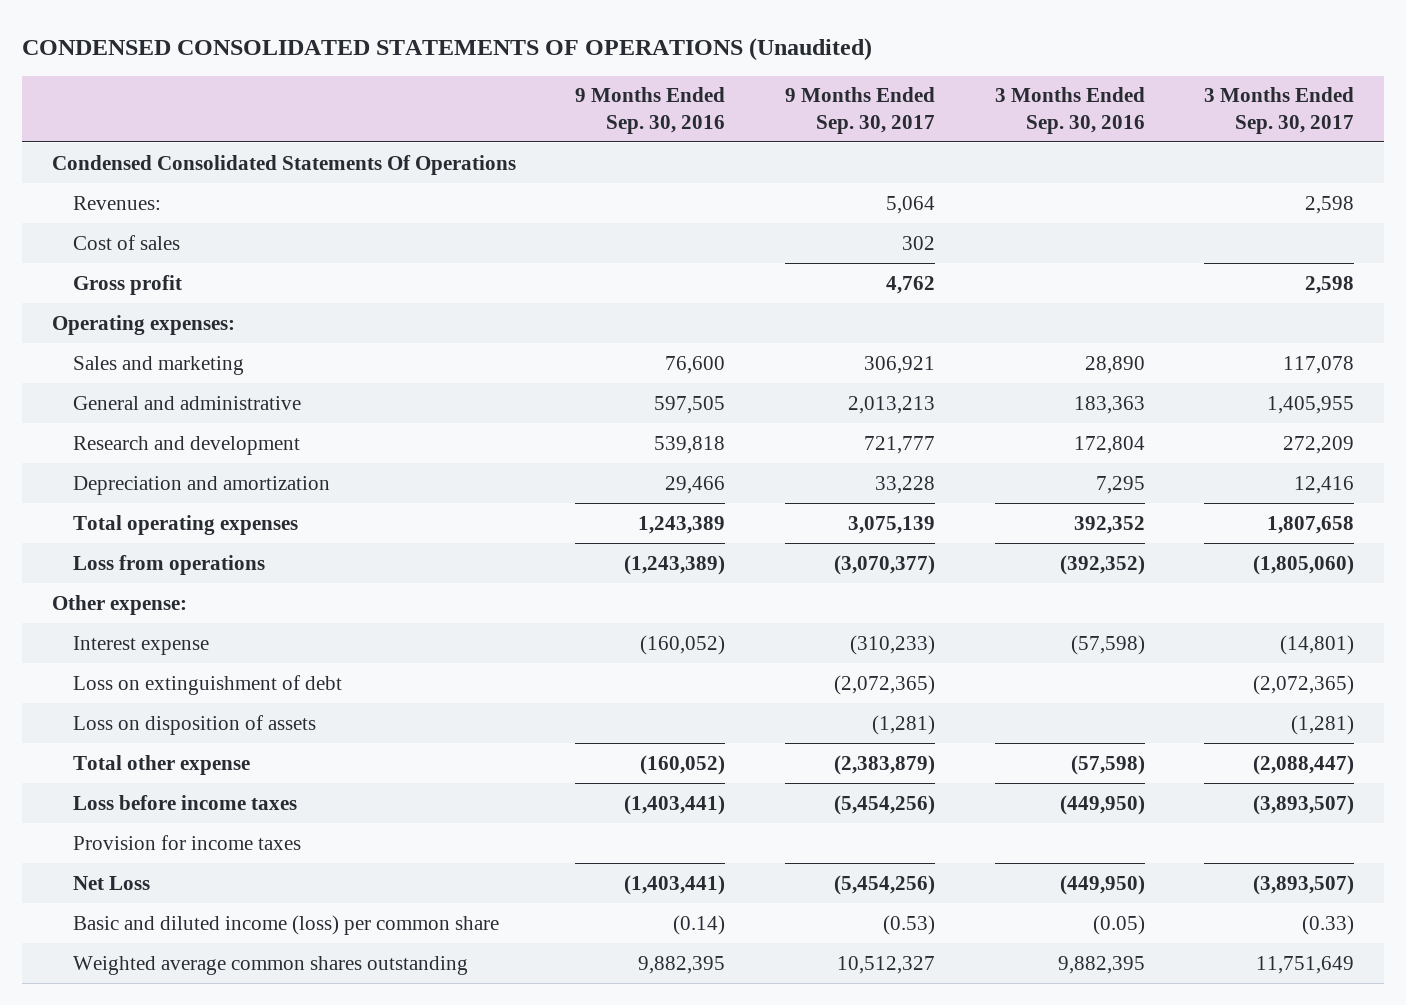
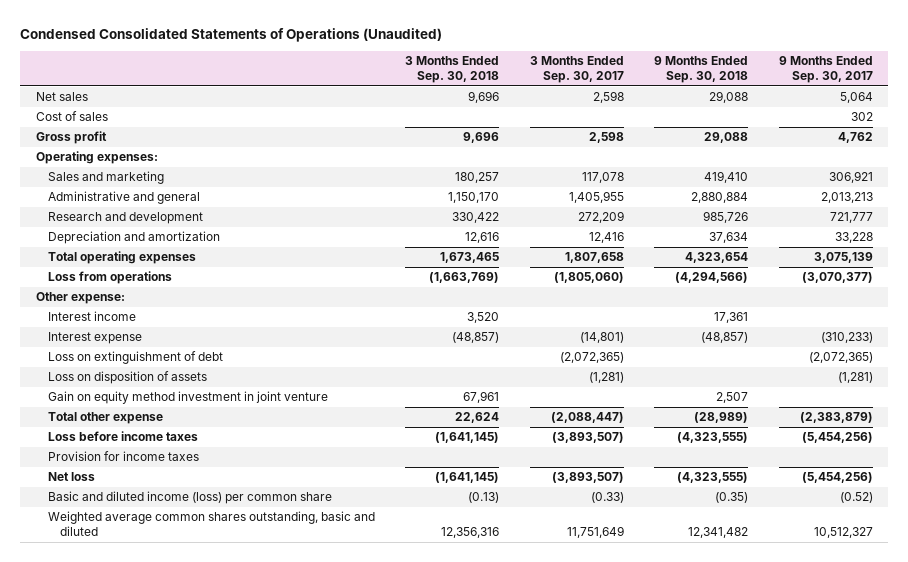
[21,37,872,61] CONDENSED CONSOLIDATED STATEMENTS OF OPERATIONS (Unaudited) -> [20,27,443,42] Condensed Consolidated Statements of Operations (Unaudited)
[575,87,726,134] 9 Months Ended Sep. 30, 2016 -> none
[994,87,1145,134] 3 Months Ended Sep. 30, 2016 -> none
none -> [405,55,500,83] 3 Months Ended Sep. 30, 2018
none -> [654,55,749,83] 9 Months Ended Sep. 30, 2018
[51,154,516,175] Condensed Consolidated Statements Of Operations -> none
[73,195,162,210] Revenues: -> [35,92,88,102] Net sales
[73,395,302,410] General and administrative -> [47,191,200,205] Administrative and general
none -> [47,311,136,322] Interest income
none -> [47,391,328,405] Gain on equity method investment in joint venture
[73,875,151,890] Net Loss -> [47,472,95,482] Net loss
[883,914,936,935] (0.53) -> [839,492,873,504] (0.52)
[73,955,469,975] Weighted average common shares outstanding -> [47,511,375,537] Weighted average common shares outstanding, basic and diluted

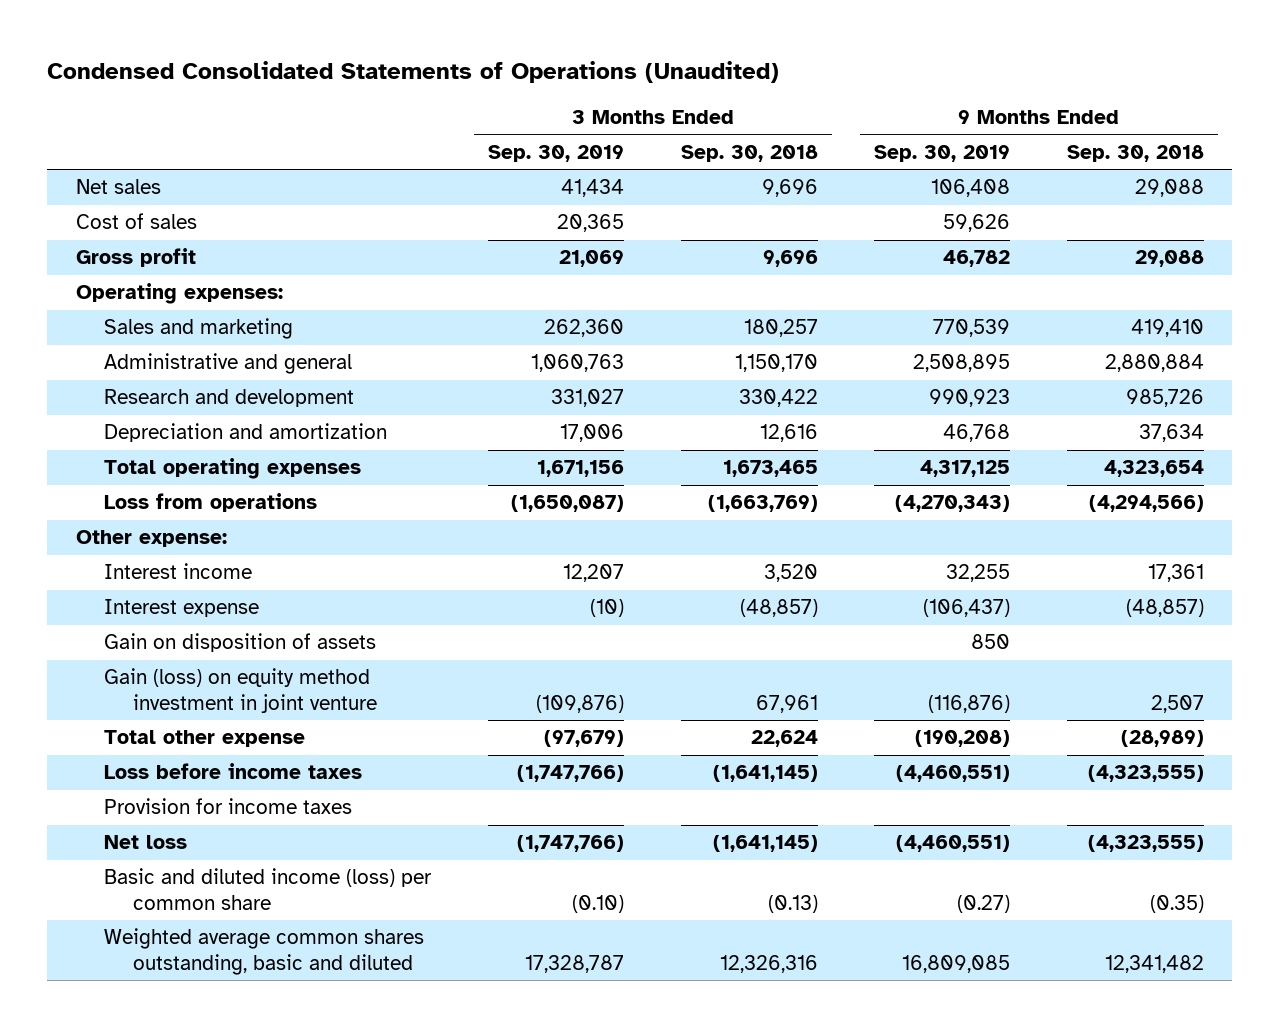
[529,55,624,83] 3 Months Ended Sep. 30, 2017 -> none
[778,55,873,83] 9 Months Ended Sep. 30, 2017 -> none
none -> [488,144,625,162] Sep. 30, 2019
none -> [874,144,1011,162] Sep. 30, 2019
[47,351,223,365] Loss on extinguishment of debt -> none
[47,371,207,385] Loss on disposition of assets -> [104,633,377,653] Gain on disposition of assets
[47,391,328,405] Gain on equity method investment in joint venture -> [104,668,378,713] Gain (loss) on equity method investment in joint venture
[441,527,500,539] 12,356,316 -> [719,954,818,973] 12,326,316

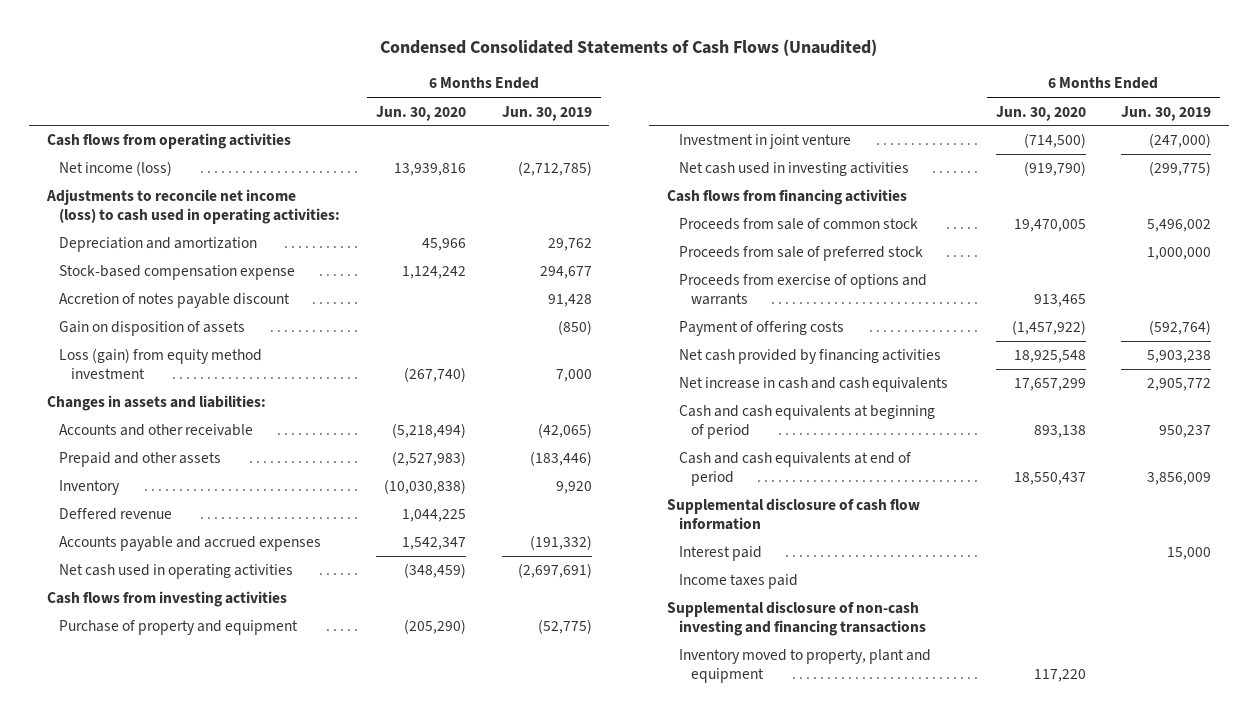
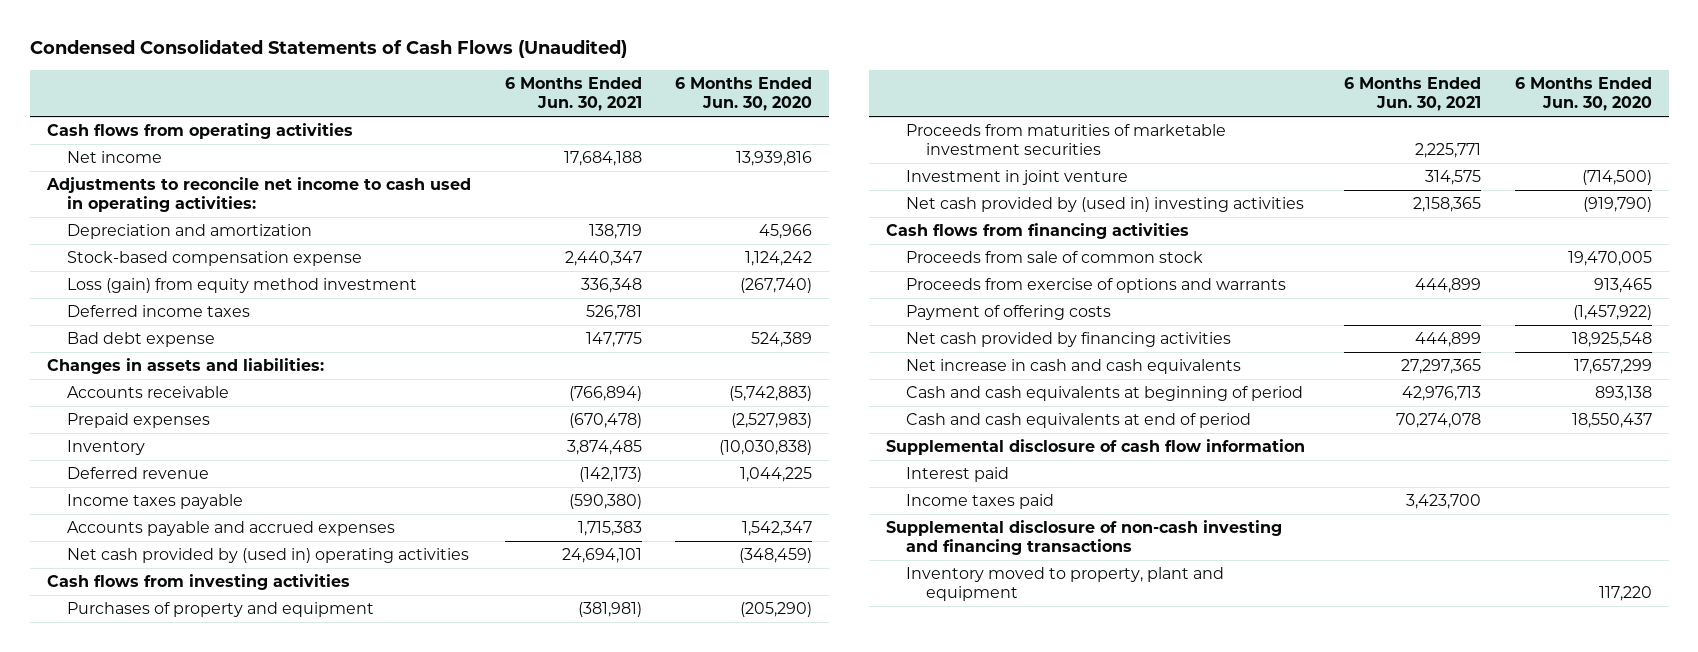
[501,105,592,121] Jun. 30, 2019 -> none
none -> [504,77,642,112] 6 Months Ended Jun. 30, 2021
[59,161,173,177] Net income (loss) -> [66,151,162,164] Net income
[45,189,341,225] Adjustments to reconcile net income (loss) to cash used in operating activities: -> [45,177,471,213] Adjustments to reconcile net income to cash used in operating activities:
[59,293,291,309] Accretion of notes payable discount -> none
[59,321,246,337] Gain on disposition of assets -> none
none -> [66,305,250,318] Deferred income taxes
none -> [66,332,215,348] Bad debt expense
[59,424,254,437] Accounts and other receivable -> [66,386,229,399] Accounts receivable
[391,423,466,439] (5,218,494) -> [729,386,813,402] (5,742,883)
[59,452,222,468] Prepaid and other assets -> [66,413,210,429] Prepaid expenses
[59,508,173,521] Deffered revenue -> [66,467,209,480] Deferred revenue
none -> [66,494,243,510] Income taxes payable
[59,564,294,580] Net cash used in operating activities -> [66,548,469,564] Net cash provided by (used in) operating activities
[59,620,299,636] Purchase of property and equipment -> [66,602,374,618] Purchases of property and equipment
none -> [905,124,1226,156] Proceeds from maturities of marketable investment securities
[678,162,909,177] Net cash used in investing activities -> [905,197,1304,213] Net cash provided by (used in) investing activities
[678,246,923,262] Proceeds from sale of preferred stock -> none

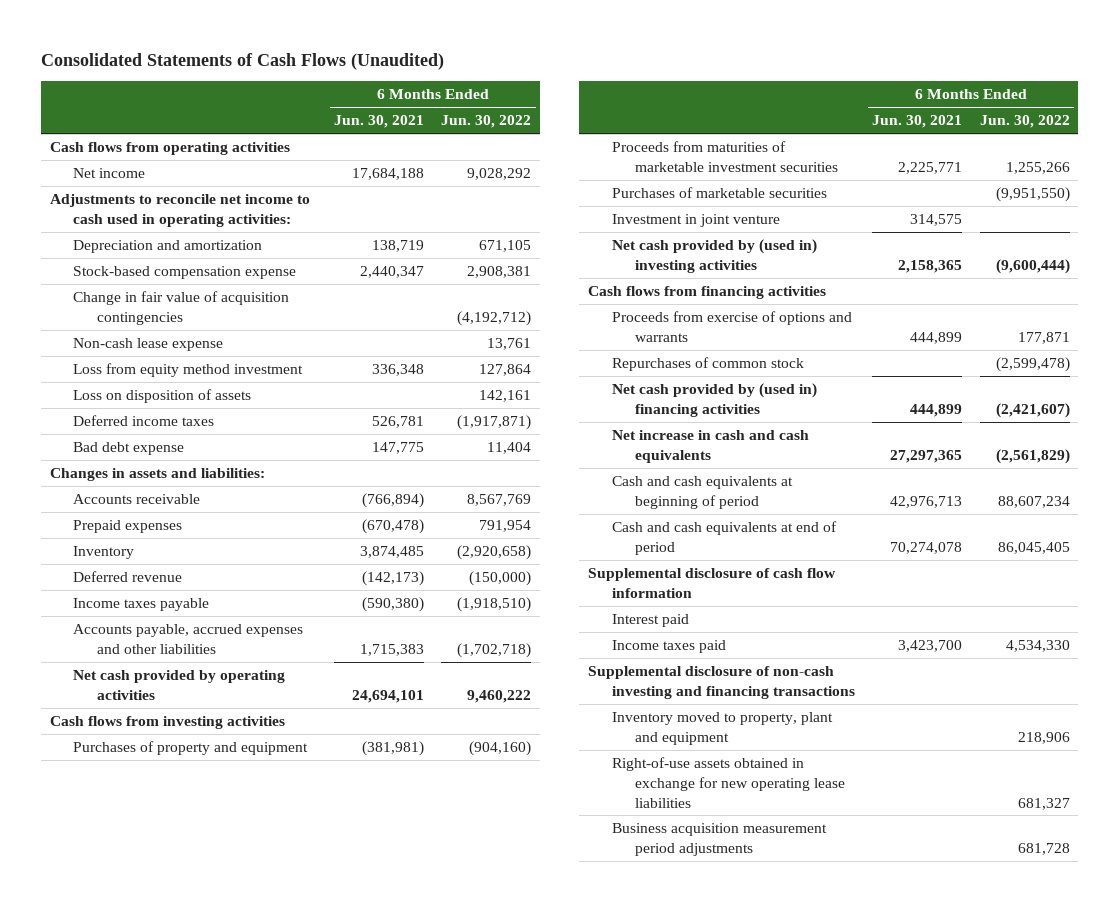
[29,39,627,59] Condensed Consolidated Statements of Cash Flows (Unaudited) -> [41,52,445,70] Consolidated Statements of Cash Flows (Unaudited)
[675,77,813,112] 6 Months Ended Jun. 30, 2020 -> none
none -> [441,115,532,129] Jun. 30, 2022
none -> [73,291,290,325] Change in fair value of acquisition contingencies
none -> [73,338,224,352] Non-cash lease expense
[66,278,417,294] Loss (gain) from equity method investment -> [73,363,304,378] Loss from equity method investment
none -> [73,389,252,404] Loss on disposition of assets
[66,521,395,537] Accounts payable and accrued expenses -> [73,624,304,654] Accounts payable, accrued expenses and other liabilities
[66,548,469,564] Net cash provided by (used in) operating activities -> [73,670,286,700] Net cash provided by operating activities
none -> [611,187,827,199] Purchases of marketable securities
[905,251,1203,264] Proceeds from sale of common stock -> none
[905,305,1111,321] Payment of offering costs -> none
none -> [611,357,804,372] Repurchases of common stock
[905,332,1231,348] Net cash provided by financing activities -> [611,383,817,417] Net cash provided by (used in) financing activities
none -> [611,757,845,808] Right-of-use assets obtained in exchange for new operating lease liabilities
none -> [611,823,827,856] Business acquisition measurement period adjustments

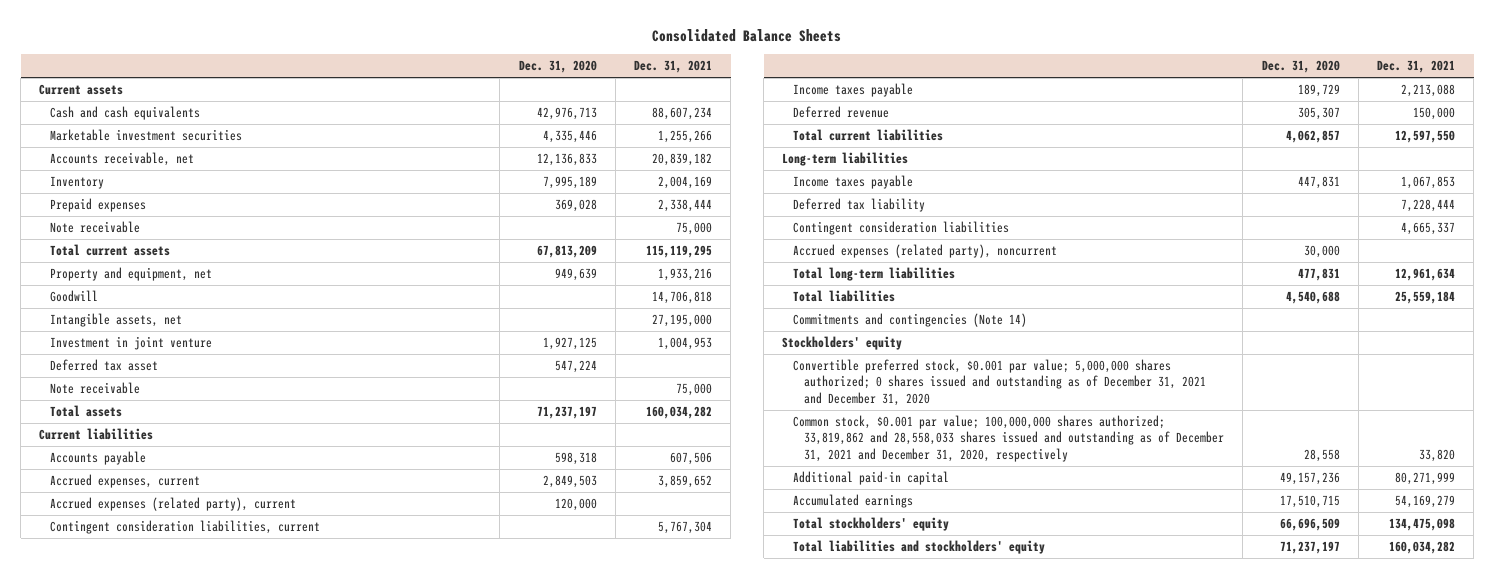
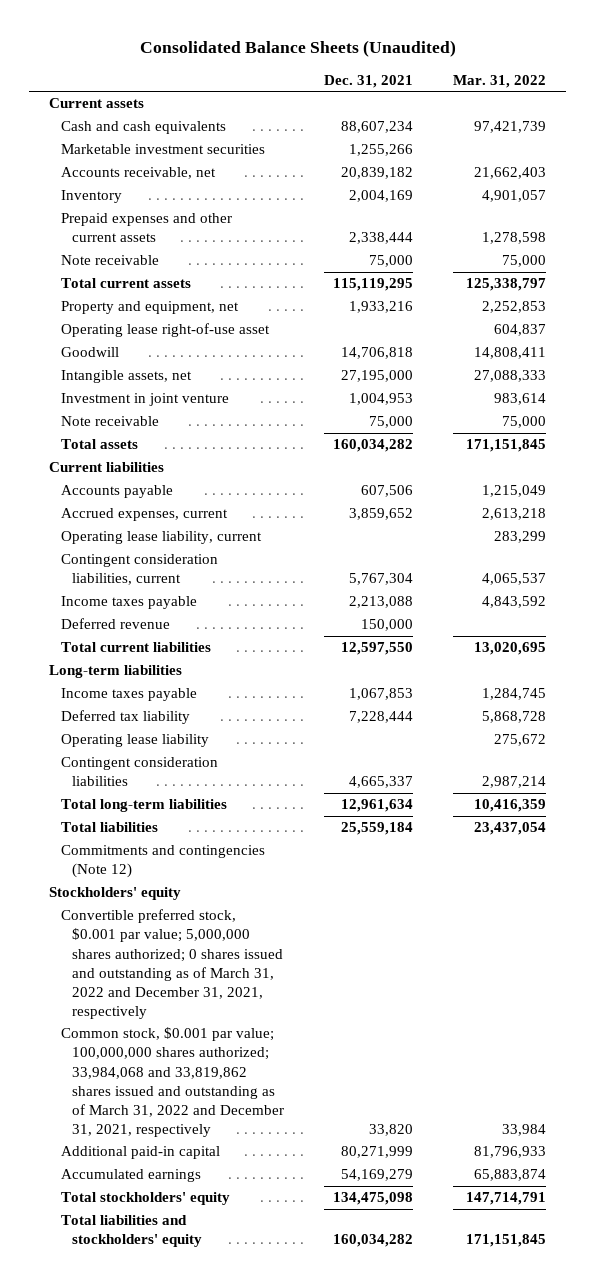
[652,29,842,43] Consolidated Balance Sheets -> [139,40,456,58] Consolidated Balance Sheets (Unaudited)
[518,60,597,74] Dec. 31, 2020 -> none
none -> [453,74,547,88] Mar. 31, 2022
[50,198,147,213] Prepaid expenses -> [60,213,232,243] Prepaid expenses and other current assets
none -> [60,323,270,338] Operating lease right-of-use asset
[50,359,159,372] Deferred tax asset -> none
[50,497,297,512] Accrued expenses (related party), current -> none
none -> [60,531,262,545] Operating lease liability, current
none -> [60,734,209,748] Operating lease liability
[793,244,1058,259] Accrued expenses (related party), noncurrent -> none
[793,313,1028,328] Commitments and contingencies (Note 14) -> [60,845,265,879] Commitments and contingencies (Note 12)
[793,359,1207,406] Convertible preferred stock, $0.001 par value; 5,000,000 shares authorized; 0 shares issued and outstanding as of December 31, 2021 and December 31, 2020 -> [60,909,284,1019] Convertible preferred stock, $0.001 par value; 5,000,000 shares authorized; 0 shares issued and outstanding as of March 31, 2022 and December 31, 2021, respectively
[793,415,1225,462] Common stock, $0.001 par value; 100,000,000 shares authorized; 33,819,862 and 28,558,033 shares issued and outstanding as of December 31, 2021 and December 31, 2020, respectively -> [60,1027,285,1137] Common stock, $0.001 par value; 100,000,000 shares authorized; 33,984,068 and 33,819,862 shares issued and outstanding as of March 31, 2022 and December 31, 2021, respectively

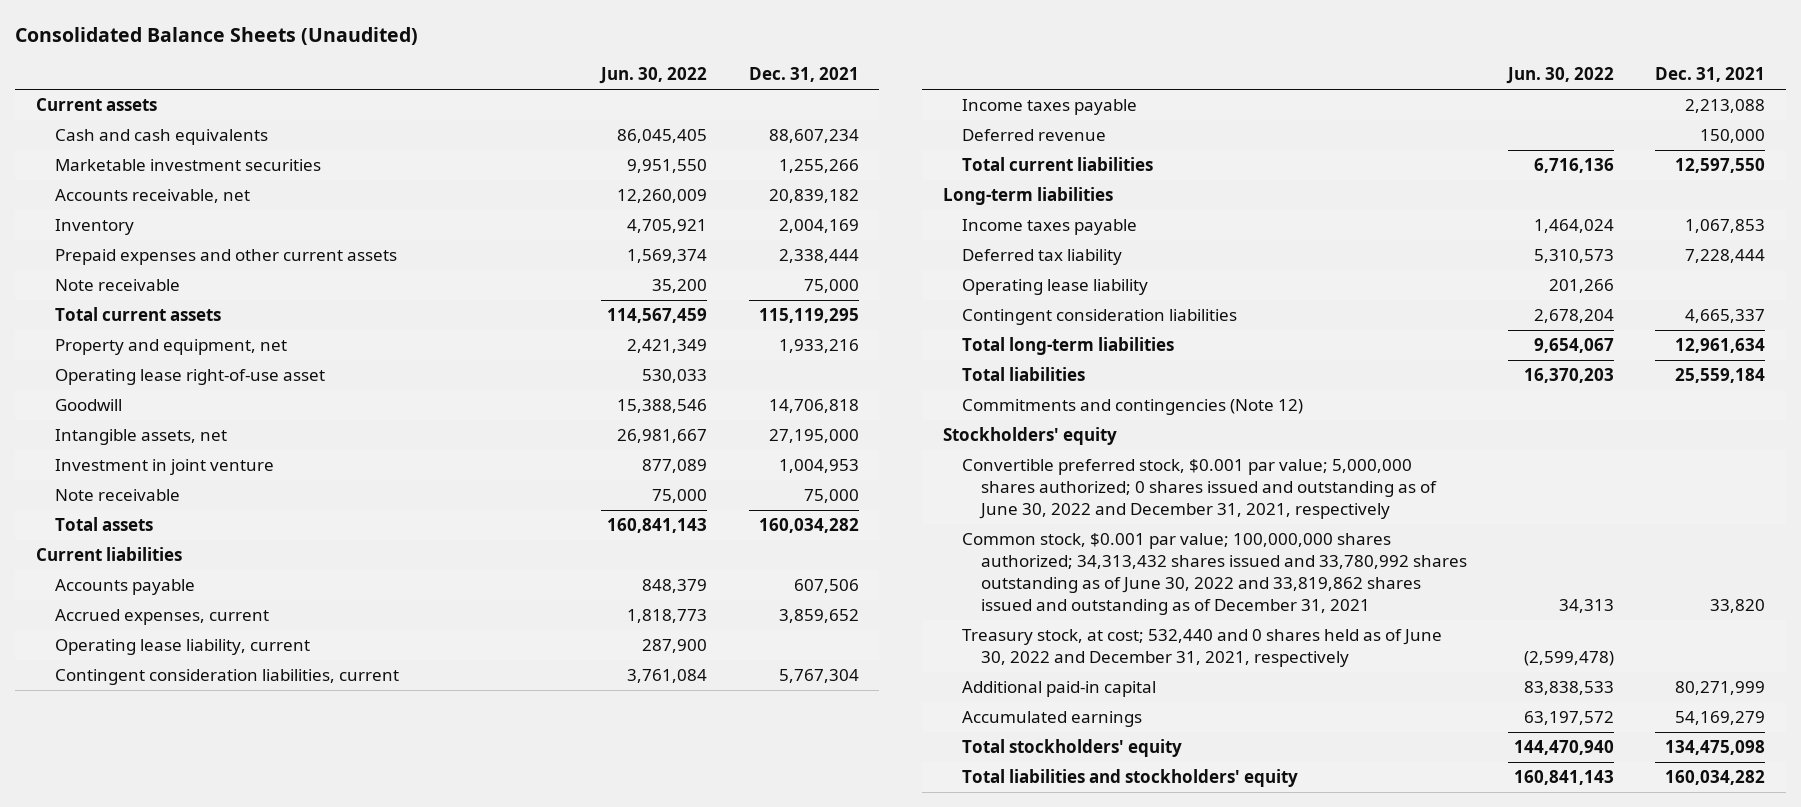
[453,74,547,88] Mar. 31, 2022 -> none
none -> [599,67,708,85] Jun. 30, 2022
[60,909,284,1019] Convertible preferred stock, $0.001 par value; 5,000,000 shares authorized; 0 shares issued and outstanding as of March 31, 2022 and December 31, 2021, respectively -> [961,459,1437,520] Convertible preferred stock, $0.001 par value; 5,000,000 shares authorized; 0 shares issued and outstanding as of June 30, 2022 and December 31, 2021, respectively
[60,1027,285,1137] Common stock, $0.001 par value; 100,000,000 shares authorized; 33,984,068 and 33,819,862 shares issued and outstanding as of March 31, 2022 and December 31, 2021, respectively -> [961,533,1467,616] Common stock, $0.001 par value; 100,000,000 shares authorized; 34,313,432 shares issued and 33,780,992 shares outstanding as of June 30, 2022 and 33,819,862 shares issued and outstanding as of December 31, 2021
none -> [961,629,1442,668] Treasury stock, at cost; 532,440 and 0 shares held as of June 30, 2022 and December 31, 2021, respectively

